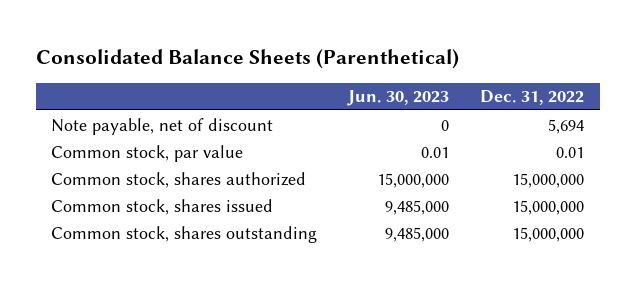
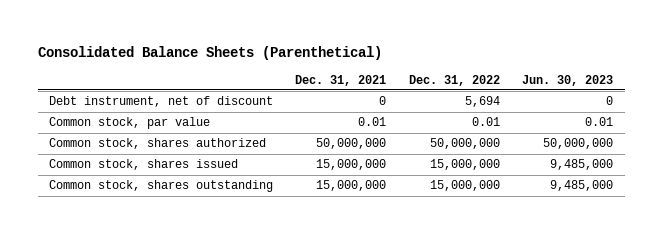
none -> [295,74,387,86] Dec. 31, 2021
[51,117,274,135] Note payable, net of discount -> [48,96,273,108] Debt instrument, net of discount
[377,172,450,188] 15,000,000 -> [543,138,614,150] 50,000,000
[512,172,585,188] 15,000,000 -> [429,138,500,150] 50,000,000

